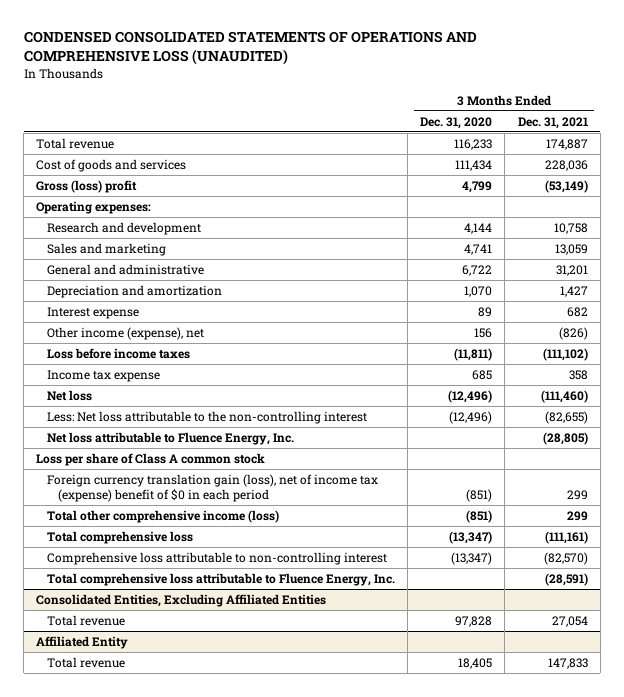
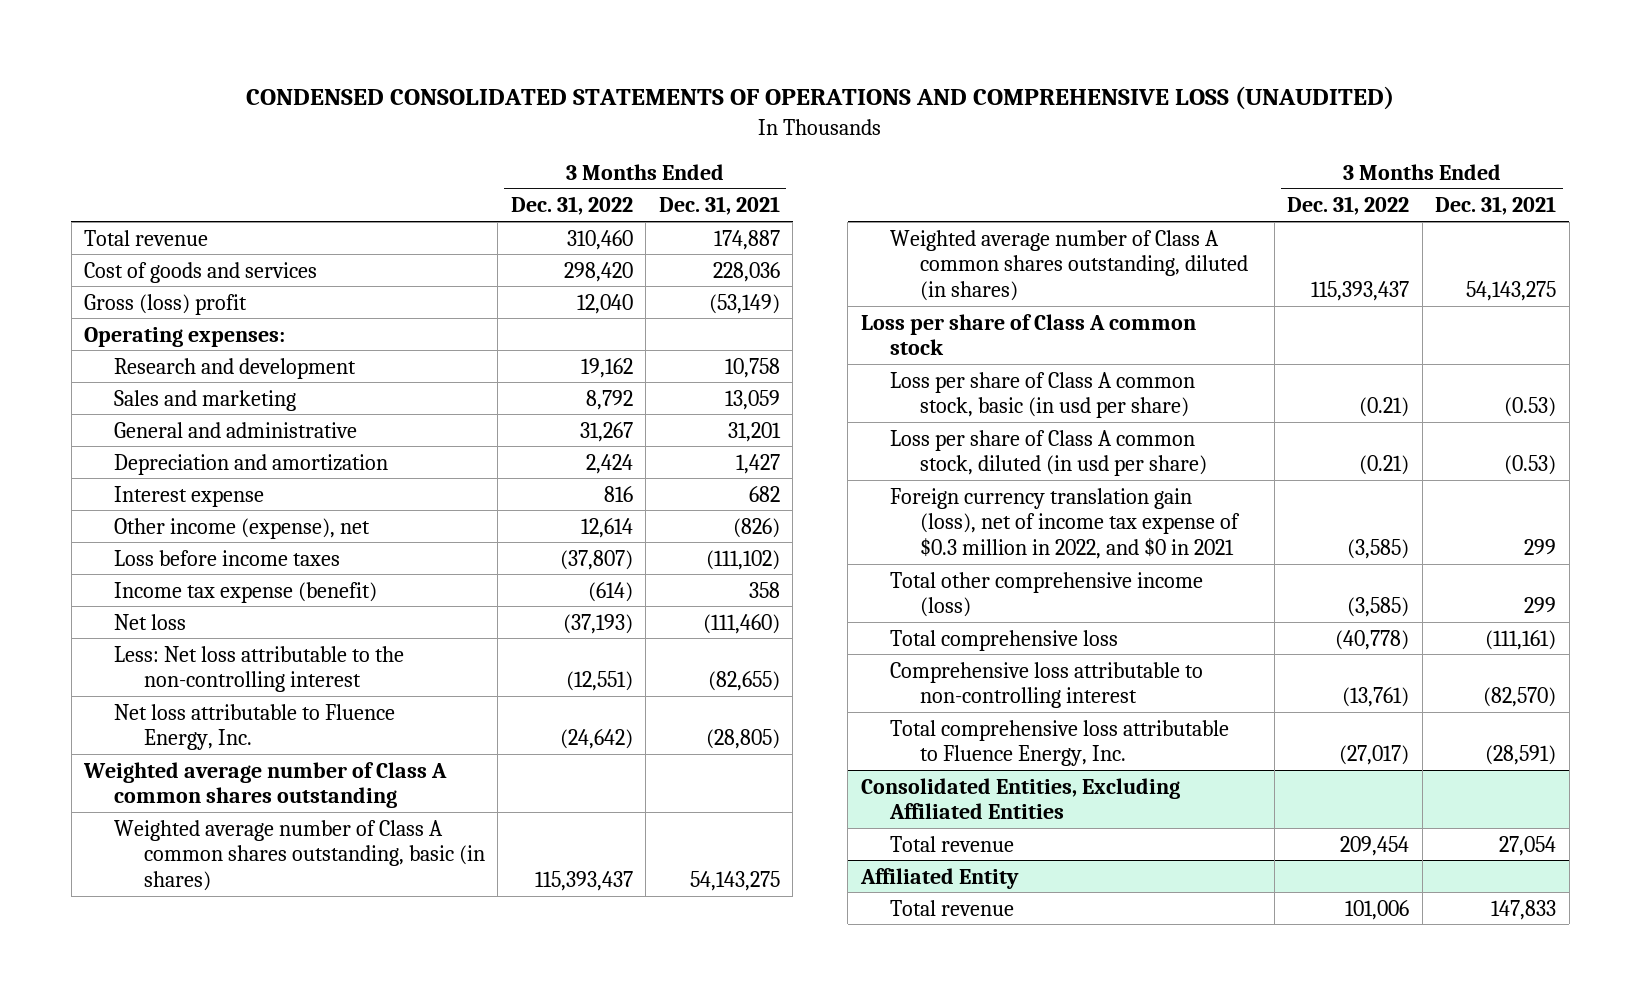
[420,116,493,129] Dec. 31, 2020 -> none
none -> [510,196,633,216] Dec. 31, 2022
[47,369,161,382] Income tax expense -> [113,581,377,603] Income tax expense (benefit)
none -> [83,761,448,809] Weighted average number of Class A common shares outstanding
none -> [113,819,485,891] Weighted average number of Class A common shares outstanding, basic (in shares)
none -> [890,229,1248,301] Weighted average number of Class A common shares outstanding, diluted (in shares)
none -> [890,371,1196,419] Loss per share of Class A common stock, basic (in usd per share)
none -> [890,429,1207,477] Loss per share of Class A common stock, diluted (in usd per share)
[47,473,379,502] Foreign currency translation gain (loss), net of income tax (expense) benefit of $0 in each period -> [890,487,1240,559] Foreign currency translation gain (loss), net of income tax expense of $0.3 million in 2022, and $0 in 2021

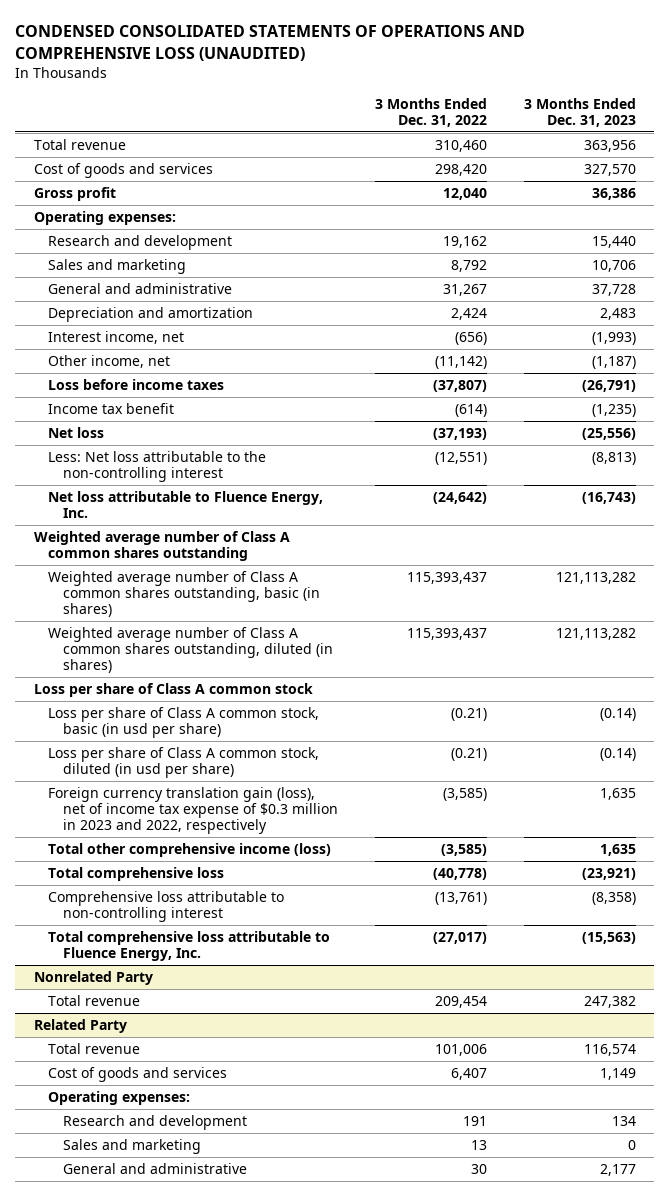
[658,196,780,216] Dec. 31, 2021 -> none
none -> [523,97,636,127] 3 Months Ended Dec. 31, 2023
[84,293,248,315] Gross (loss) profit -> [33,186,116,201] Gross profit
[113,485,264,507] Interest expense -> none
none -> [48,330,185,344] Interest income, net
[113,517,370,539] Other income (expense), net -> [48,354,171,368] Other income, net
[580,517,633,538] 12,614 -> [435,355,488,369] (11,142)
[113,581,377,603] Income tax expense (benefit) -> [48,402,175,414] Income tax benefit
[890,487,1240,559] Foreign currency translation gain (loss), net of income tax expense of $0.3 million in 2022, and $0 in 2021 -> [48,786,339,835] Foreign currency translation gain (loss), net of income tax expense of $0.3 million in 2023 and 2022, respectively
[860,777,1180,820] Consolidated Entities, Excluding Affiliated Entities -> none
none -> [33,970,153,985] Nonrelated Party
[859,867,1019,889] Affiliated Entity -> none
none -> [33,1018,127,1033] Related Party
none -> [48,1066,228,1082] Cost of goods and services
none -> [48,1090,191,1105] Operating expenses:
none -> [63,1114,248,1130] Research and development
none -> [63,1138,202,1154] Sales and marketing
none -> [63,1162,248,1174] General and administrative

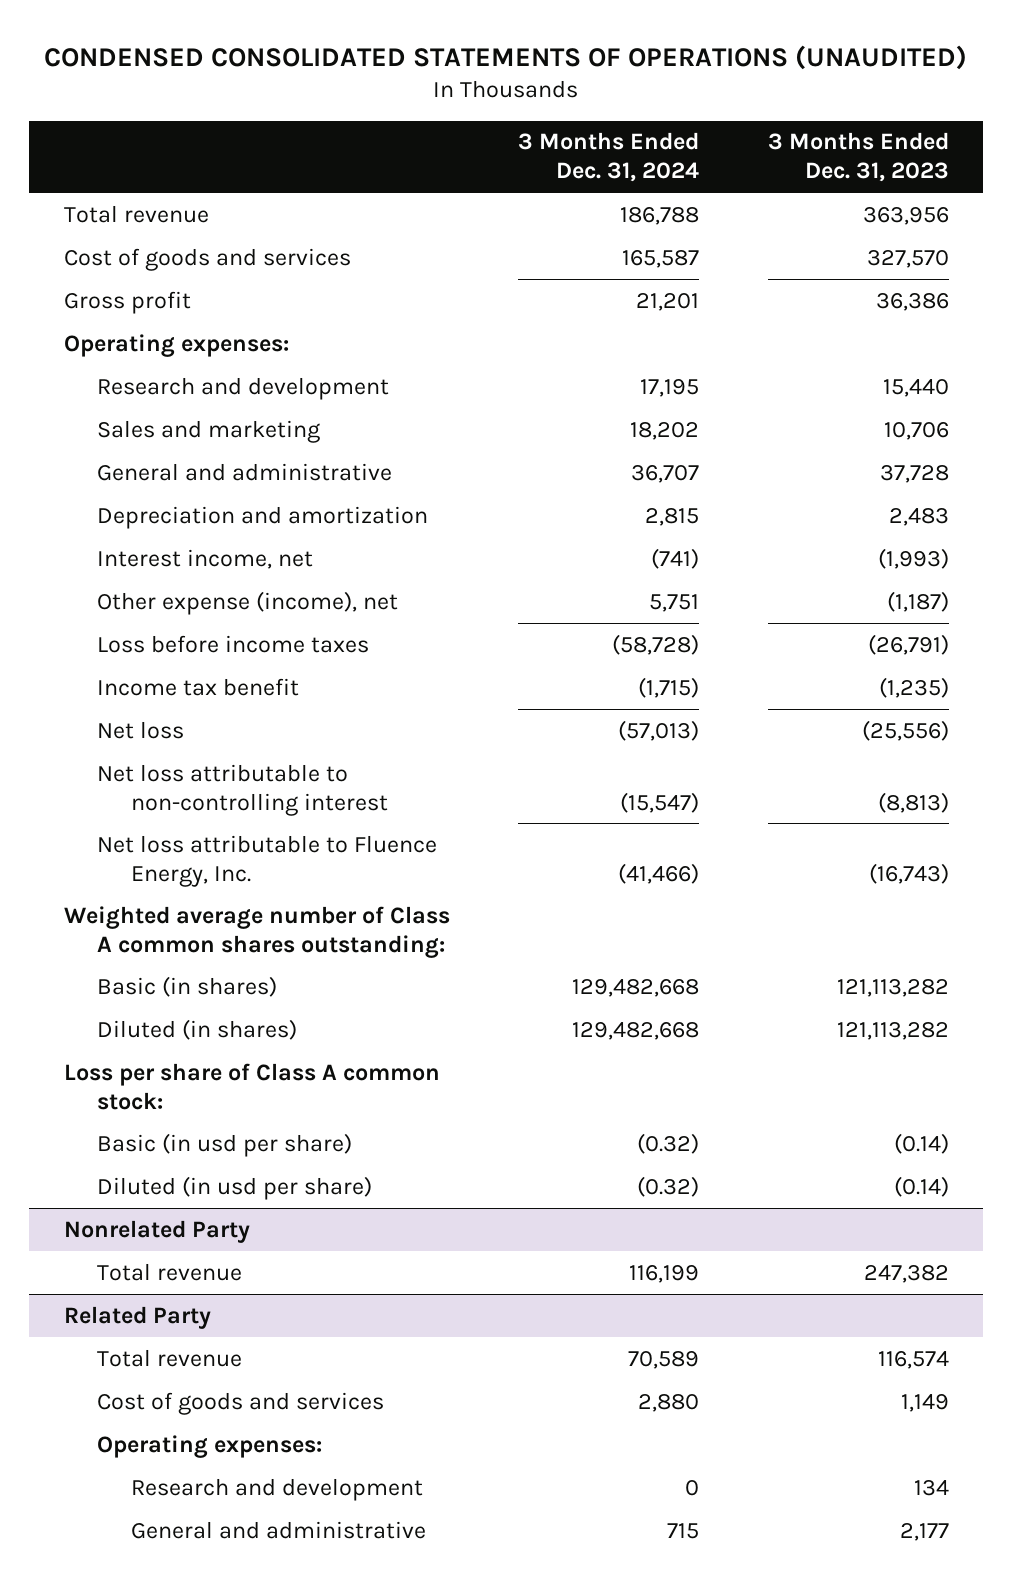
[15,24,526,61] CONDENSED CONSOLIDATED STATEMENTS OF OPERATIONS AND COMPREHENSIVE LOSS (UNAUDITED) -> [44,44,968,70] CONDENSED CONSOLIDATED STATEMENTS OF OPERATIONS (UNAUDITED)
[375,97,488,127] 3 Months Ended Dec. 31, 2022 -> none
none -> [518,132,700,183] 3 Months Ended Dec. 31, 2024
[48,354,171,368] Other income, net -> [97,590,399,615] Other expense (income), net
[48,450,267,483] Less: Net loss attributable to the non-controlling interest -> [97,763,388,816] Net loss attributable to non-controlling interest
[48,786,339,835] Foreign currency translation gain (loss), net of income tax expense of $0.3 million in 2023 and 2022, respectively -> none
[48,842,332,857] Total other comprehensive income (loss) -> none
[48,866,225,881] Total comprehensive loss -> none
[48,890,285,923] Comprehensive loss attributable to non-controlling interest -> none
[48,930,331,962] Total comprehensive loss attributable to Fluence Energy, Inc. -> none
[33,530,290,562] Weighted average number of Class A common shares outstanding -> [63,905,450,958] Weighted average number of Class A common shares outstanding:
[48,570,321,618] Weighted average number of Class A common shares outstanding, basic (in shares) -> [97,975,278,997] Basic (in shares)
[48,626,334,674] Weighted average number of Class A common shares outstanding, diluted (in shares) -> [97,1018,298,1040] Diluted (in shares)
[33,682,313,697] Loss per share of Class A common stock -> [63,1062,440,1110] Loss per share of Class A common stock:
[48,706,320,739] Loss per share of Class A common stock, basic (in usd per share) -> [97,1132,353,1157] Basic (in usd per share)
[48,746,320,779] Loss per share of Class A common stock, diluted (in usd per share) -> [97,1175,373,1200] Diluted (in usd per share)
[63,1138,202,1154] Sales and marketing -> none

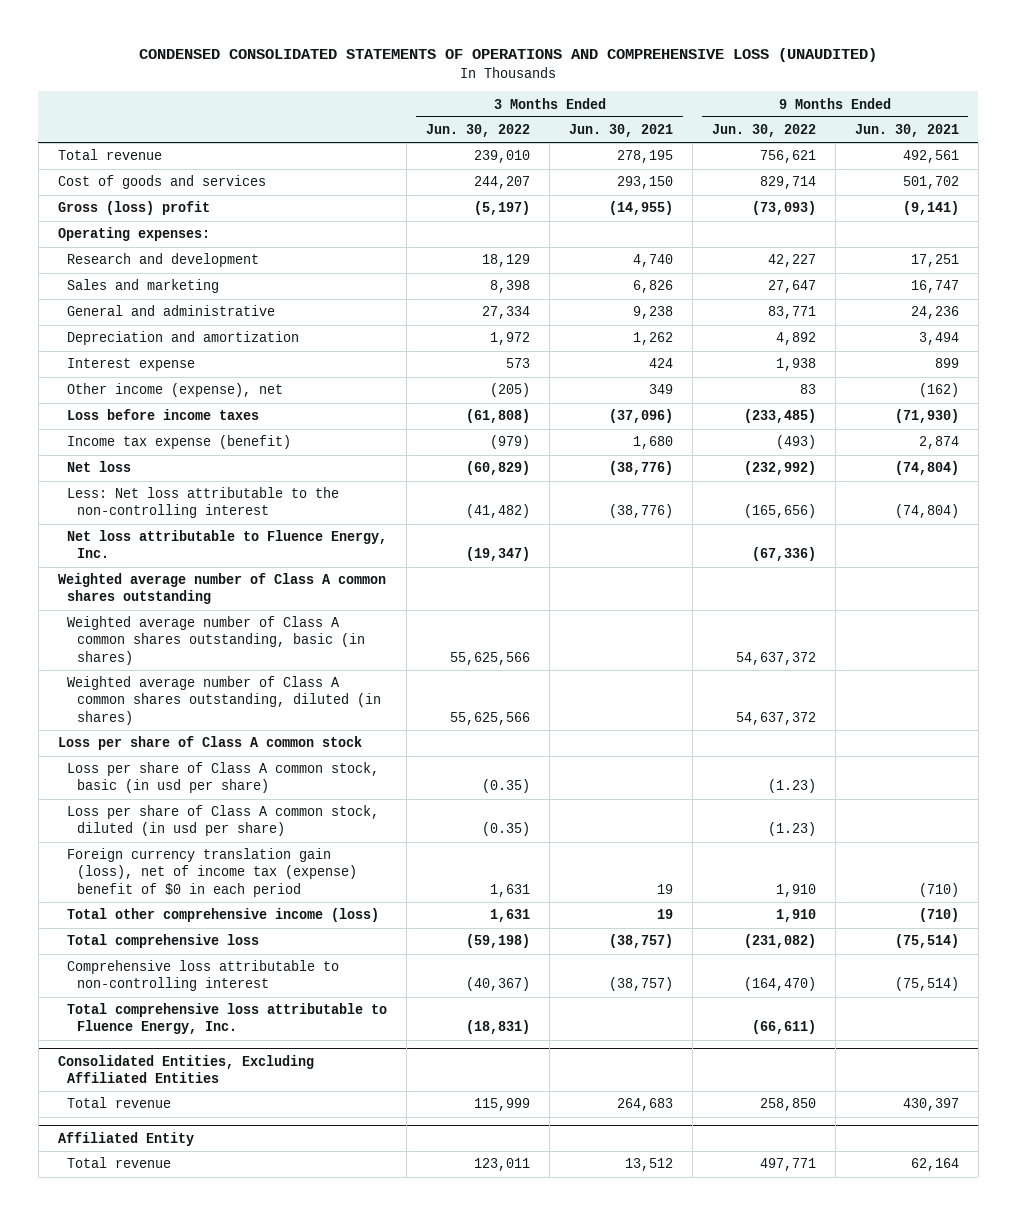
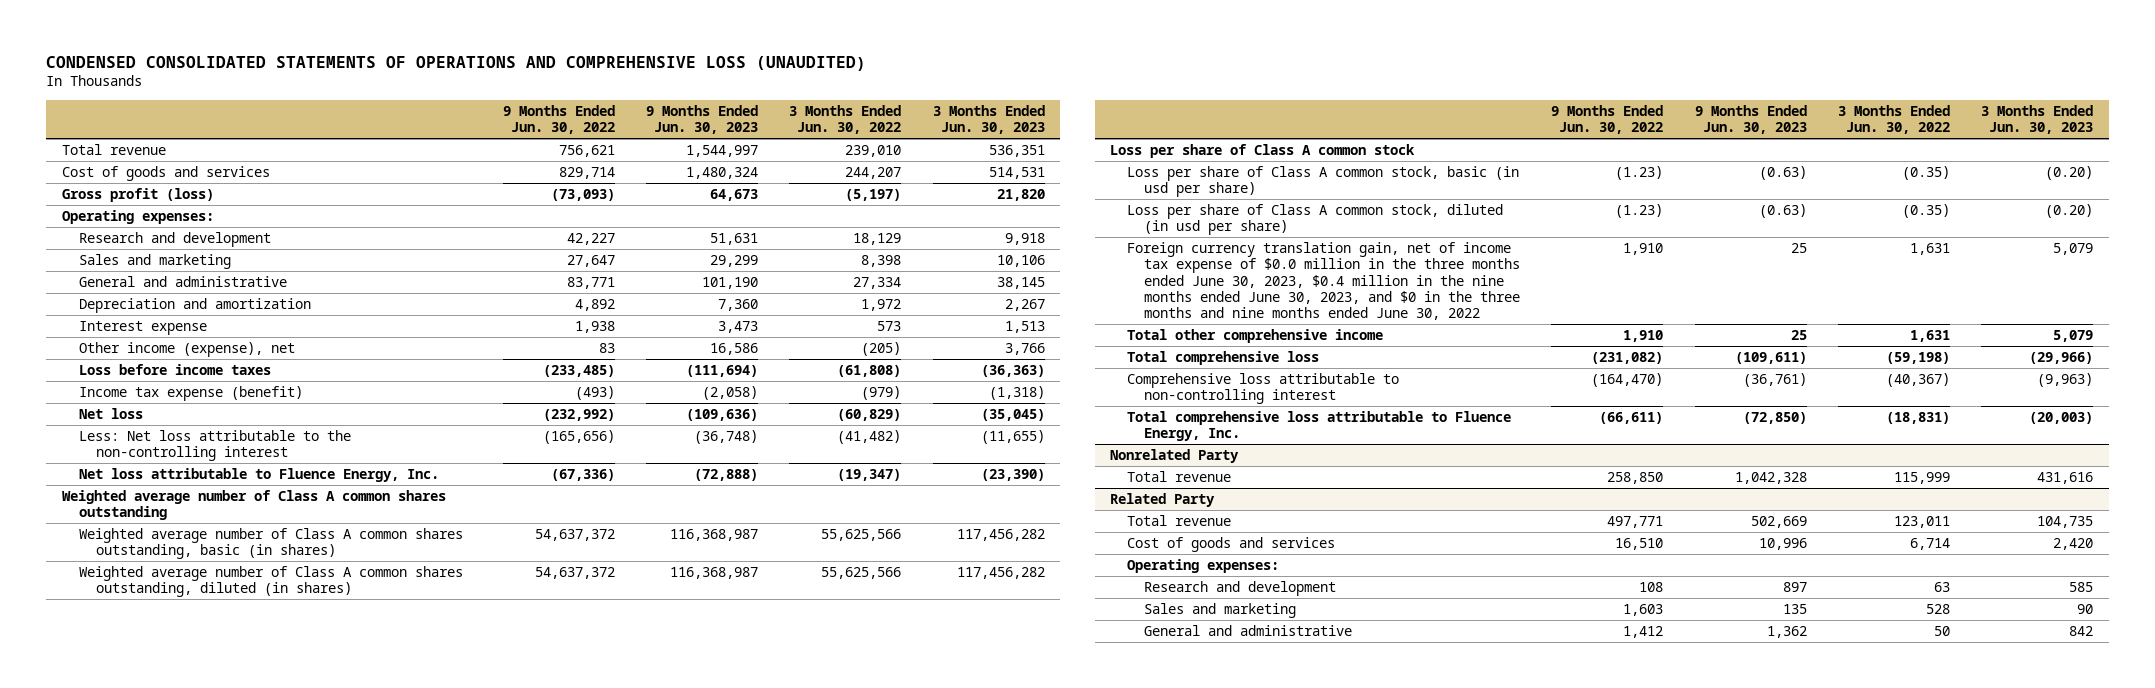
[569,124,674,138] Jun. 30, 2021 -> none
[854,124,959,138] Jun. 30, 2021 -> none
none -> [646,105,759,135] 9 Months Ended Jun. 30, 2023
none -> [932,105,1045,135] 3 Months Ended Jun. 30, 2023
[57,201,210,216] Gross (loss) profit -> [61,187,214,202] Gross profit (loss)
[67,848,358,897] Foreign currency translation gain (loss), net of income tax (expense) benefit of $0 in each period -> [1127,241,1521,321] Foreign currency translation gain, net of income tax expense of $0.0 million in the three months ended June 30, 2023, $0.4 million in the nine months ended June 30, 2023, and $0 in the three months and nine months ended June 30, 2022
[67,908,380,923] Total other comprehensive income (loss) -> [1127,328,1384,343] Total other comprehensive income
[57,1054,314,1084] Consolidated Entities, Excluding Affiliated Entities -> none
none -> [1110,448,1240,463] Nonrelated Party
[57,1131,194,1146] Affiliated Entity -> none
none -> [1110,492,1216,507] Related Party
none -> [1127,536,1336,552] Cost of goods and services
none -> [1127,558,1280,573] Operating expenses:
none -> [1144,580,1337,596] Research and development
none -> [1144,602,1297,618] Sales and marketing
none -> [1144,624,1353,636] General and administrative

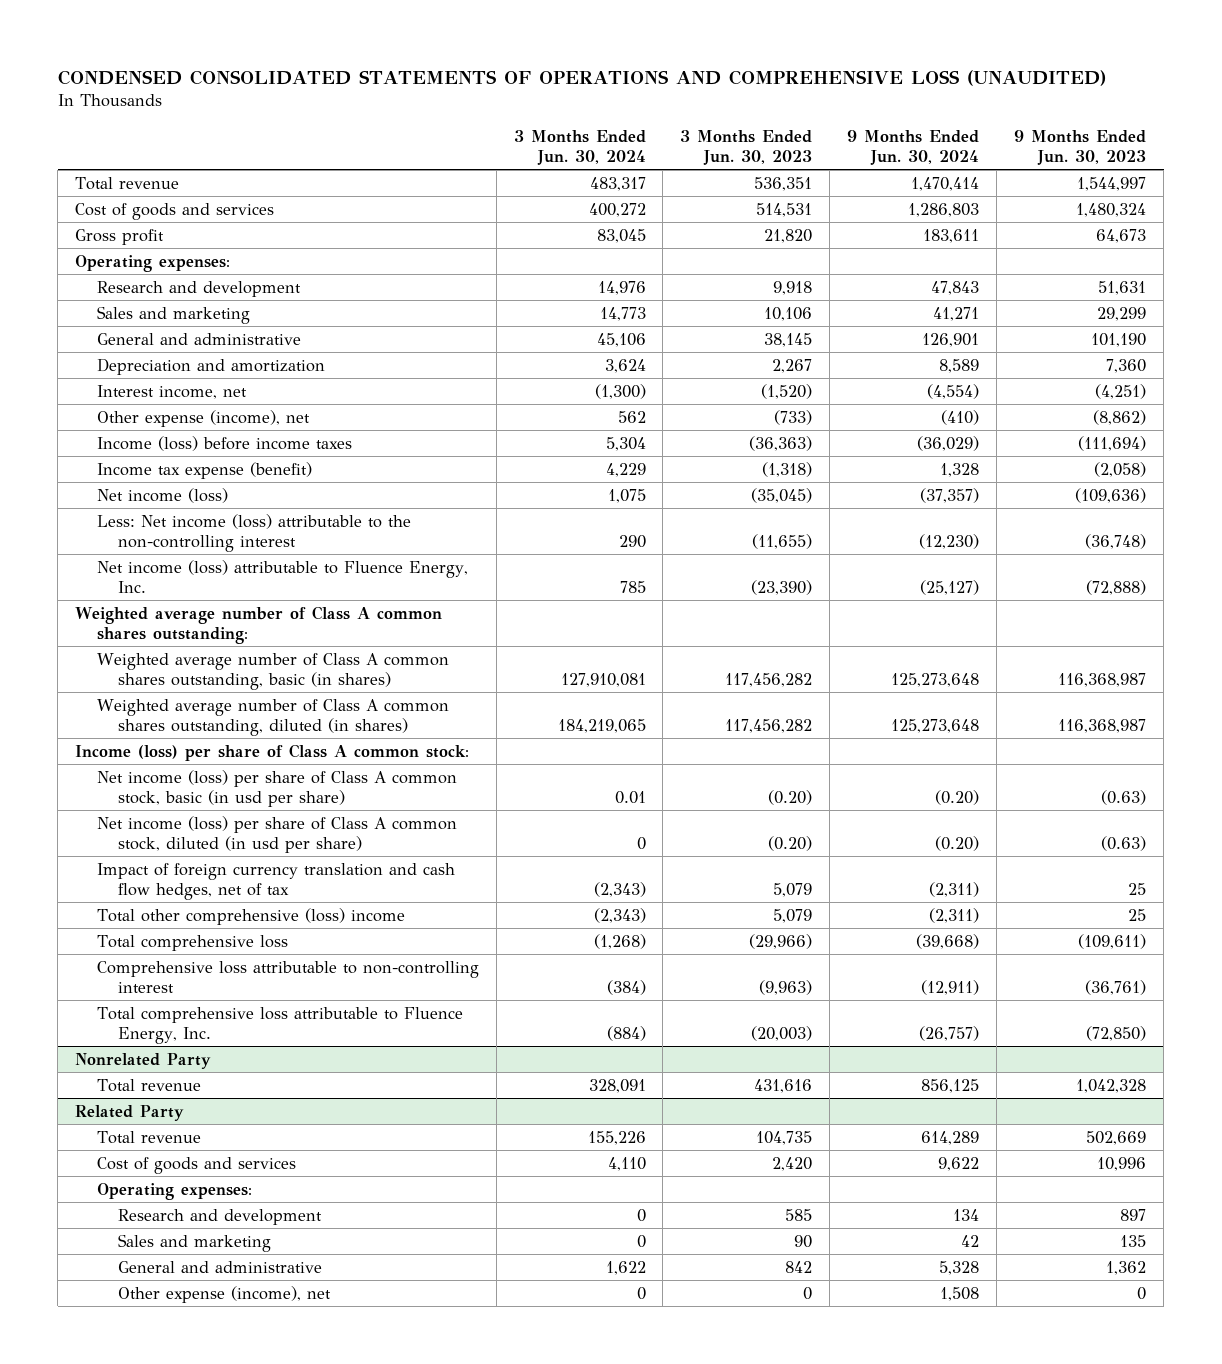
[502,105,615,135] 9 Months Ended Jun. 30, 2022 -> none
[789,105,902,135] 3 Months Ended Jun. 30, 2022 -> none
none -> [513,130,646,165] 3 Months Ended Jun. 30, 2024
none -> [847,130,980,165] 9 Months Ended Jun. 30, 2024
[61,187,214,202] Gross profit (loss) -> [75,228,165,245] Gross profit
[78,320,207,335] Interest expense -> none
none -> [96,384,247,399] Interest income, net
[78,341,295,357] Other income (expense), net -> [96,409,310,427] Other expense (income), net
[710,342,759,355] 16,586 -> [1093,409,1147,425] (8,862)
[1004,342,1045,355] 3,766 -> [774,409,813,425] (733)
[78,363,271,375] Loss before income taxes -> [96,435,352,451] Income (loss) before income taxes
[78,407,143,419] Net loss -> [96,487,228,503] Net income (loss)
[78,429,351,462] Less: Net loss attributable to the non-controlling interest -> [96,513,411,552] Less: Net income (loss) attributable to the non-controlling interest
[78,467,439,482] Net loss attributable to Fluence Energy, Inc. -> [96,559,468,593] Net income (loss) attributable to Fluence Energy, Inc.
[61,489,446,521] Weighted average number of Class A common shares outstanding -> [75,605,443,644] Weighted average number of Class A common shares outstanding:
[1110,143,1416,158] Loss per share of Class A common stock -> [75,743,470,761] Income (loss) per share of Class A common stock:
[1127,165,1520,198] Loss per share of Class A common stock, basic (in usd per share) -> [96,769,457,807] Net income (loss) per share of Class A common stock, basic (in usd per share)
[1127,203,1504,236] Loss per share of Class A common stock, diluted (in usd per share) -> [96,815,457,853] Net income (loss) per share of Class A common stock, diluted (in usd per share)
[1127,241,1521,321] Foreign currency translation gain, net of income tax expense of $0.0 million in the three months ended June 30, 2023, $0.4 million in the nine months ended June 30, 2023, and $0 in the three months and nine months ended June 30, 2022 -> [96,862,455,900] Impact of foreign currency translation and cash flow hedges, net of tax
[1127,328,1384,343] Total other comprehensive income -> [96,907,405,925] Total other comprehensive (loss) income
none -> [117,1285,331,1303] Other expense (income), net

